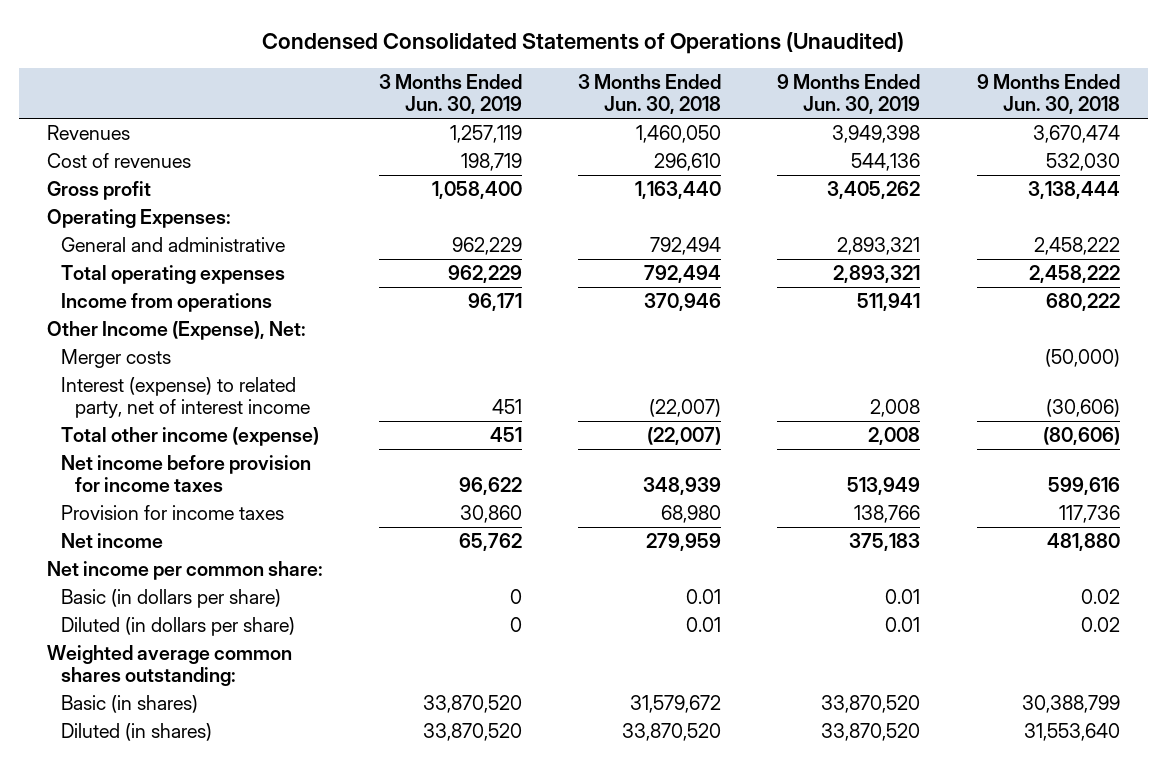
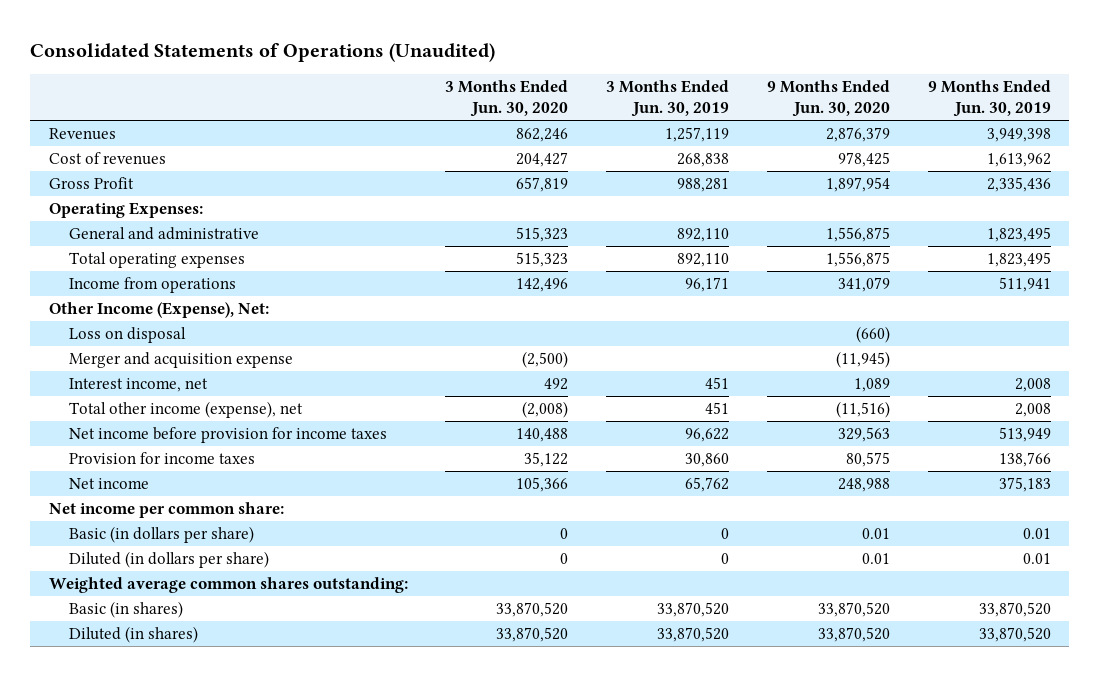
[262,31,905,54] Condensed Consolidated Statements of Operations (Unaudited) -> [29,42,495,62] Consolidated Statements of Operations (Unaudited)
[578,73,722,115] 3 Months Ended Jun. 30, 2018 -> none
[976,73,1120,115] 9 Months Ended Jun. 30, 2018 -> none
none -> [445,80,569,118] 3 Months Ended Jun. 30, 2020
none -> [766,80,890,118] 9 Months Ended Jun. 30, 2020
[460,152,522,171] 198,719 -> [677,153,730,168] 268,838
[851,152,921,171] 544,136 -> [986,153,1051,168] 1,613,962
[46,180,151,200] Gross profit -> [48,177,134,190] Gross Profit
[431,180,522,199] 1,058,400 -> [677,178,730,193] 988,281
[827,180,921,199] 3,405,262 -> [986,177,1051,193] 2,335,436
[451,236,522,255] 962,229 -> [677,228,730,243] 892,110
[837,236,921,255] 2,893,321 -> [986,227,1051,243] 1,823,495
[447,264,522,283] 962,229 -> [677,253,730,268] 892,110
[833,264,921,283] 2,893,321 -> [986,252,1051,268] 1,823,495
none -> [68,327,186,344] Loss on disposal
[60,348,171,368] Merger costs -> [68,352,293,369] Merger and acquisition expense
[60,376,310,419] Interest (expense) to related party, net of interest income -> [68,378,208,393] Interest income, net
[60,426,319,446] Total other income (expense) -> [68,401,303,419] Total other income (expense), net

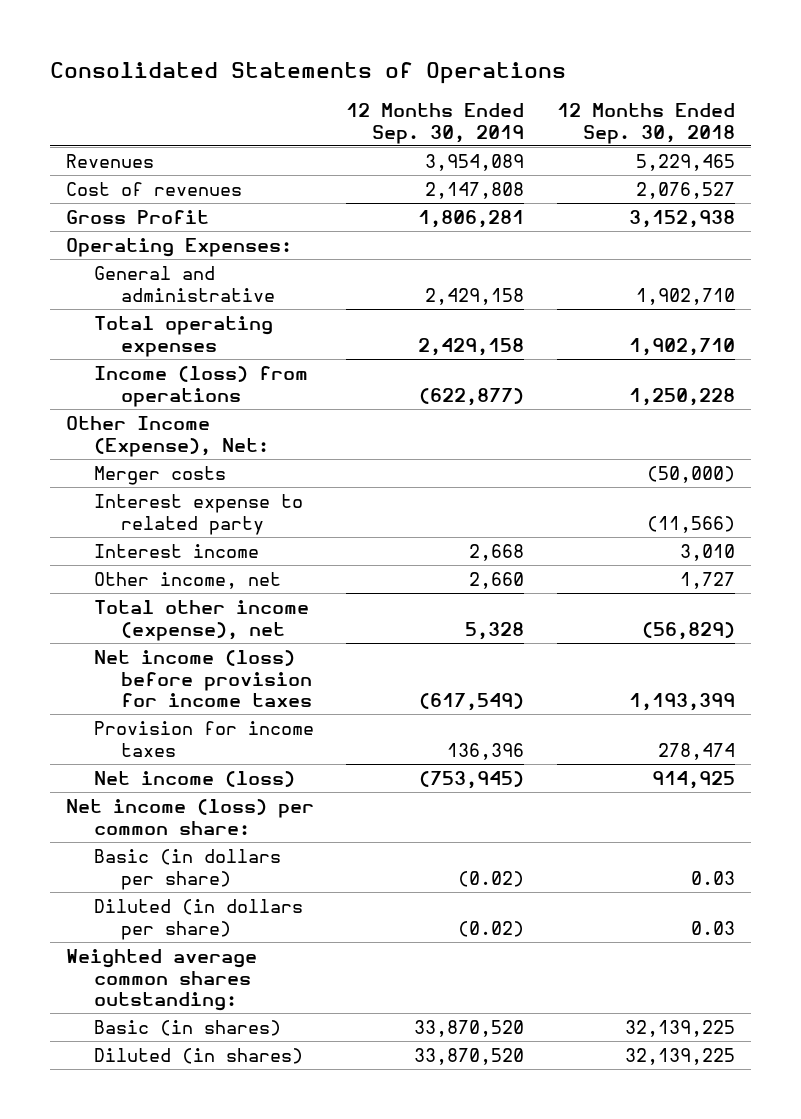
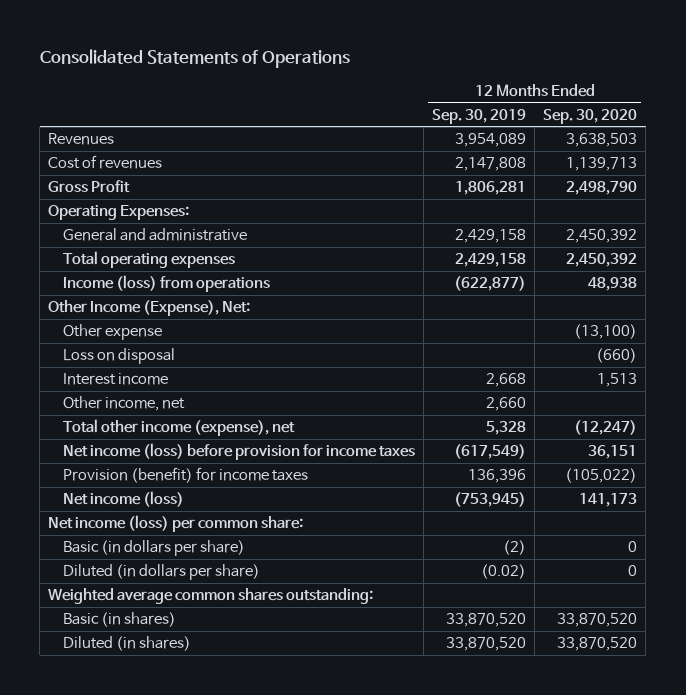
[556,103,735,144] 12 Months Ended Sep. 30, 2018 -> none
none -> [543,108,638,124] Sep. 30, 2020
[93,466,226,486] Merger costs -> none
[93,494,303,535] Interest expense to related party -> none
none -> [63,324,163,341] Other expense
none -> [63,348,176,365] Loss on disposal
[93,721,314,757] Provision for income taxes -> [63,467,309,484] Provision (benefit) for income taxes
[458,870,525,887] (0.02) -> [503,540,527,556] (2)

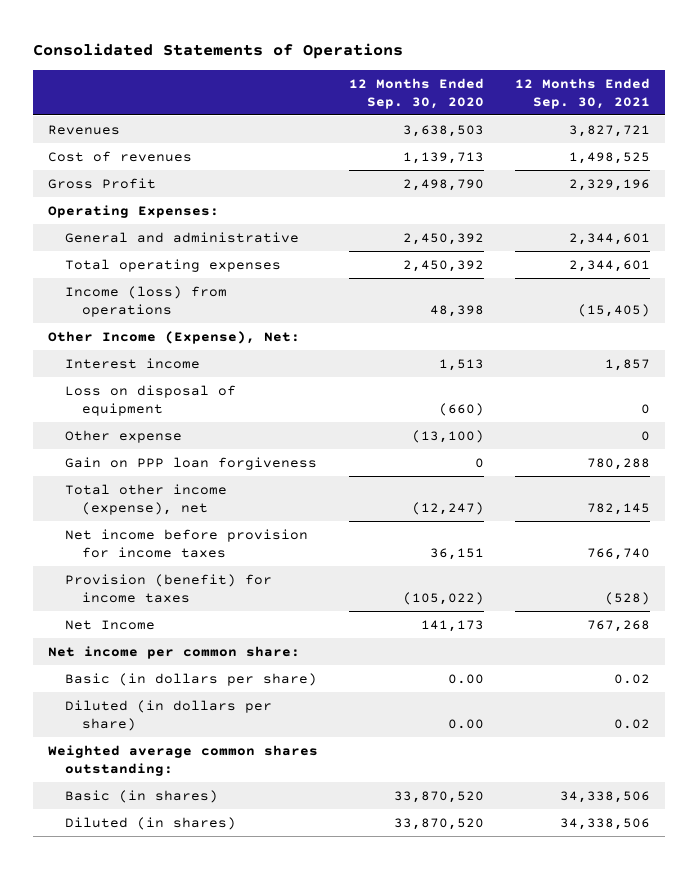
[432,108,527,124] Sep. 30, 2019 -> none
none -> [514,77,650,109] 12 Months Ended Sep. 30, 2021
[588,277,638,292] 48,938 -> [429,304,484,317] 48,398
[63,348,176,365] Loss on disposal -> none
[63,396,186,412] Other income, net -> none
none -> [64,384,236,416] Loss on disposal of equipment
[63,324,163,341] Other expense -> [64,429,182,443] Other expense
none -> [64,456,317,470] Gain on PPP loan forgiveness
[63,443,416,461] Net income (loss) before provision for income taxes -> [64,528,308,558] Net income before provision for income taxes
[63,491,185,508] Net income (loss) -> [64,619,155,630] Net Income
[48,515,304,533] Net income (loss) per common share: -> [48,645,301,659] Net income per common share:
[628,541,638,553] 0 -> [447,673,484,684] 0.00
[628,565,638,577] 0 -> [447,718,484,729] 0.00

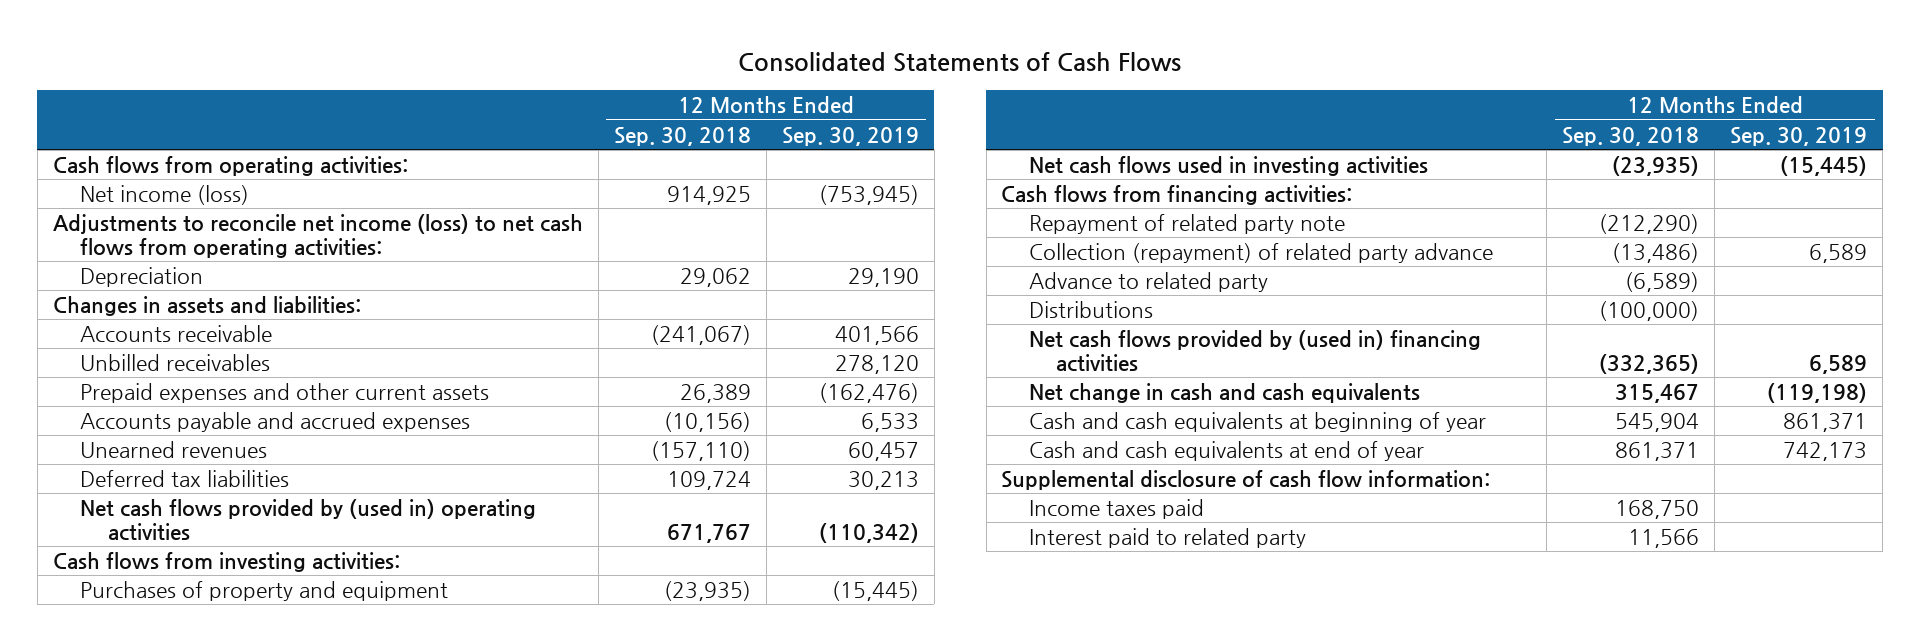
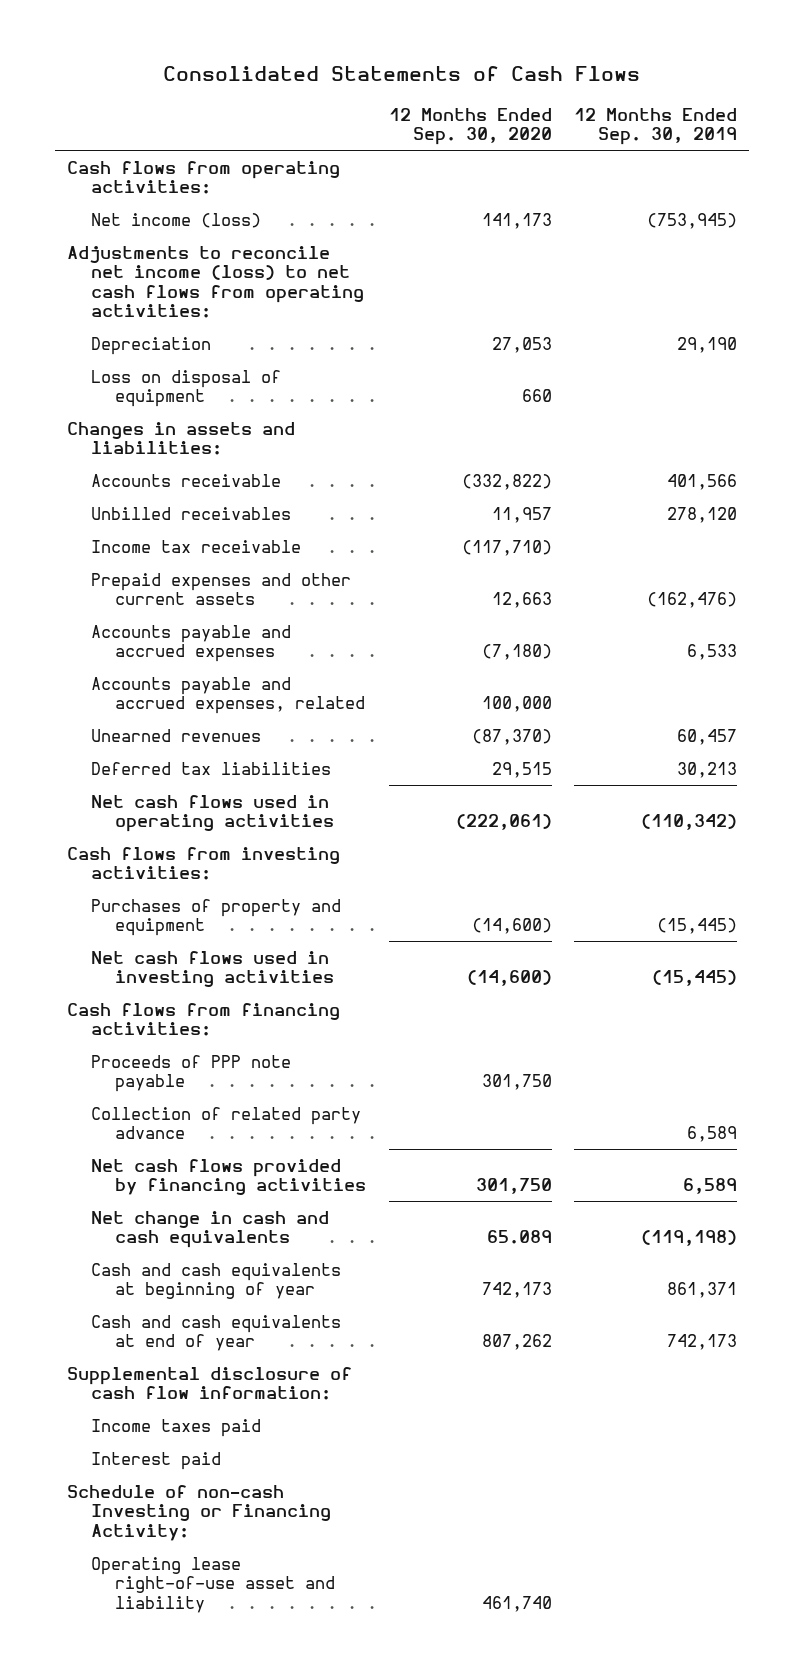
[613,126,751,146] Sep. 30, 2018 -> none
none -> [388,107,552,146] 12 Months Ended Sep. 30, 2020
none -> [90,369,281,408] Loss on disposal of equipment
none -> [90,539,301,553] Income tax receivable
none -> [90,676,366,715] Accounts payable and accrued expenses, related
[80,498,537,541] Net cash flows provided by (used in) operating activities -> [90,794,335,833] Net cash flows used in operating activities
[1028,213,1345,234] Repayment of related party note -> none
[1028,271,1268,292] Advance to related party -> none
[1028,300,1153,318] Distributions -> none
none -> [90,1054,291,1093] Proceeds of PPP note payable
[1028,242,1493,263] Collection (repayment) of related party advance -> [90,1106,361,1140] Collection of related party advance
[1028,329,1481,372] Net cash flows provided by (used in) financing activities -> [90,1158,367,1196] Net cash flows provided by financing activities
[1028,527,1306,548] Interest paid to related party -> [90,1451,221,1470] Interest paid
none -> [66,1484,331,1541] Schedule of non-cash Investing or Financing Activity:
none -> [90,1556,336,1613] Operating lease right-of-use asset and liability

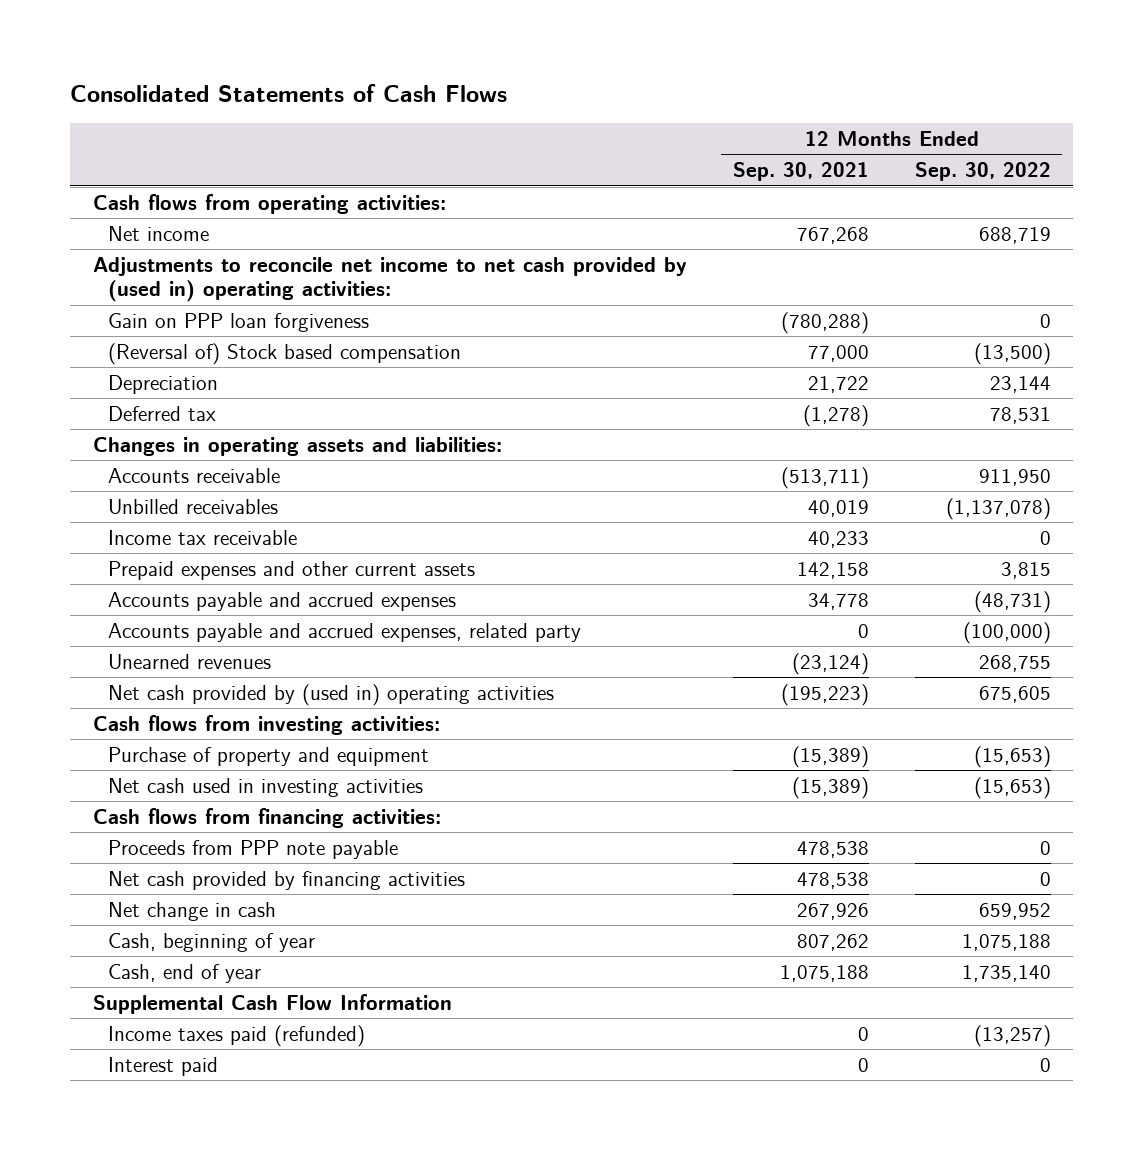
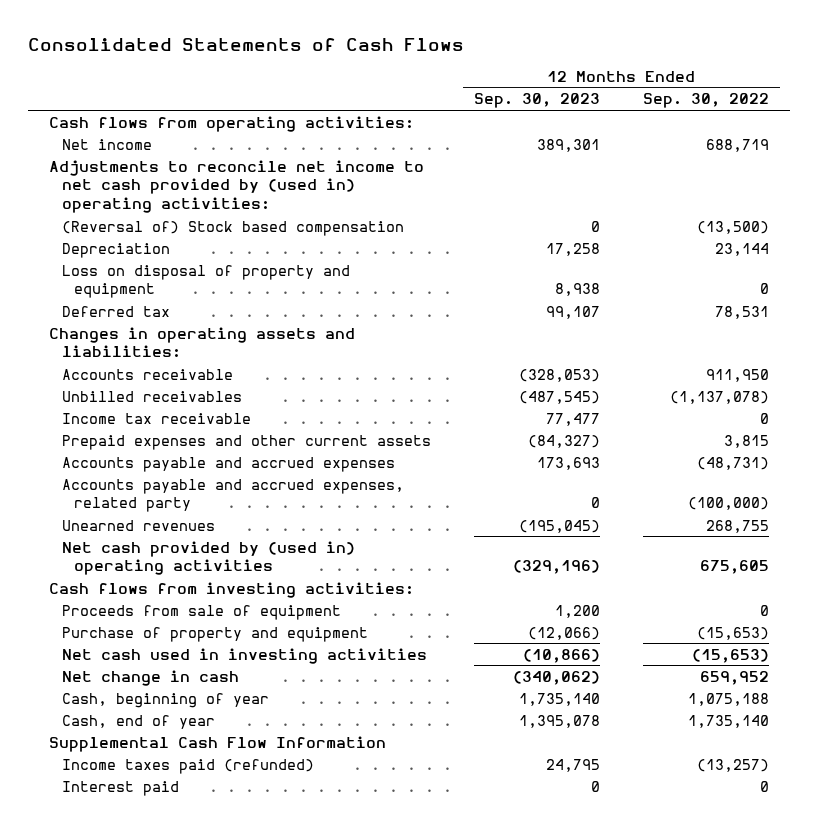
[732,162,869,182] Sep. 30, 2021 -> none
none -> [473,93,600,109] Sep. 30, 2023
[108,312,370,332] Gain on PPP loan forgiveness -> none
none -> [61,264,350,299] Loss on disposal of property and equipment
none -> [61,604,341,620] Proceeds from sale of equipment
[92,807,441,828] Cash flows from financing activities: -> none
[108,839,399,859] Proceeds from PPP note payable -> none
[108,870,466,890] Net cash provided by financing activities -> none

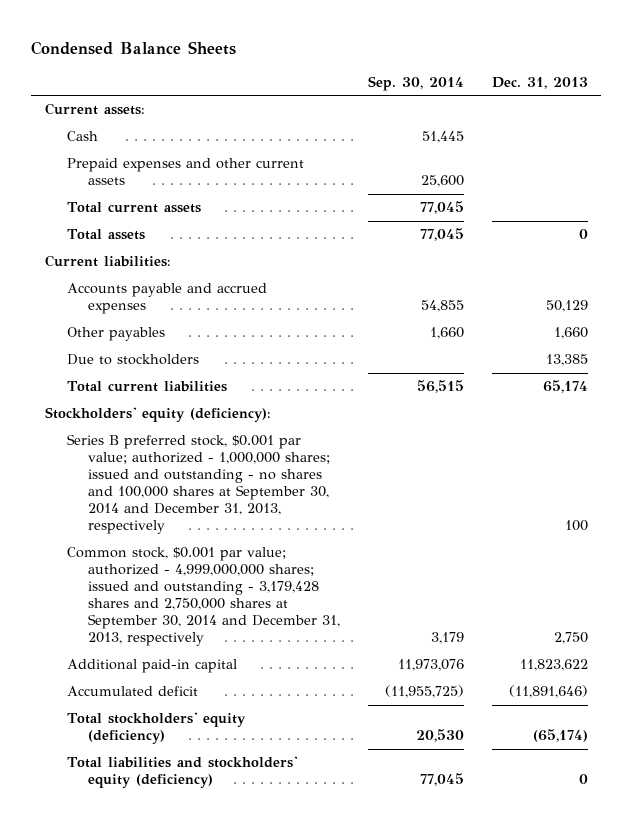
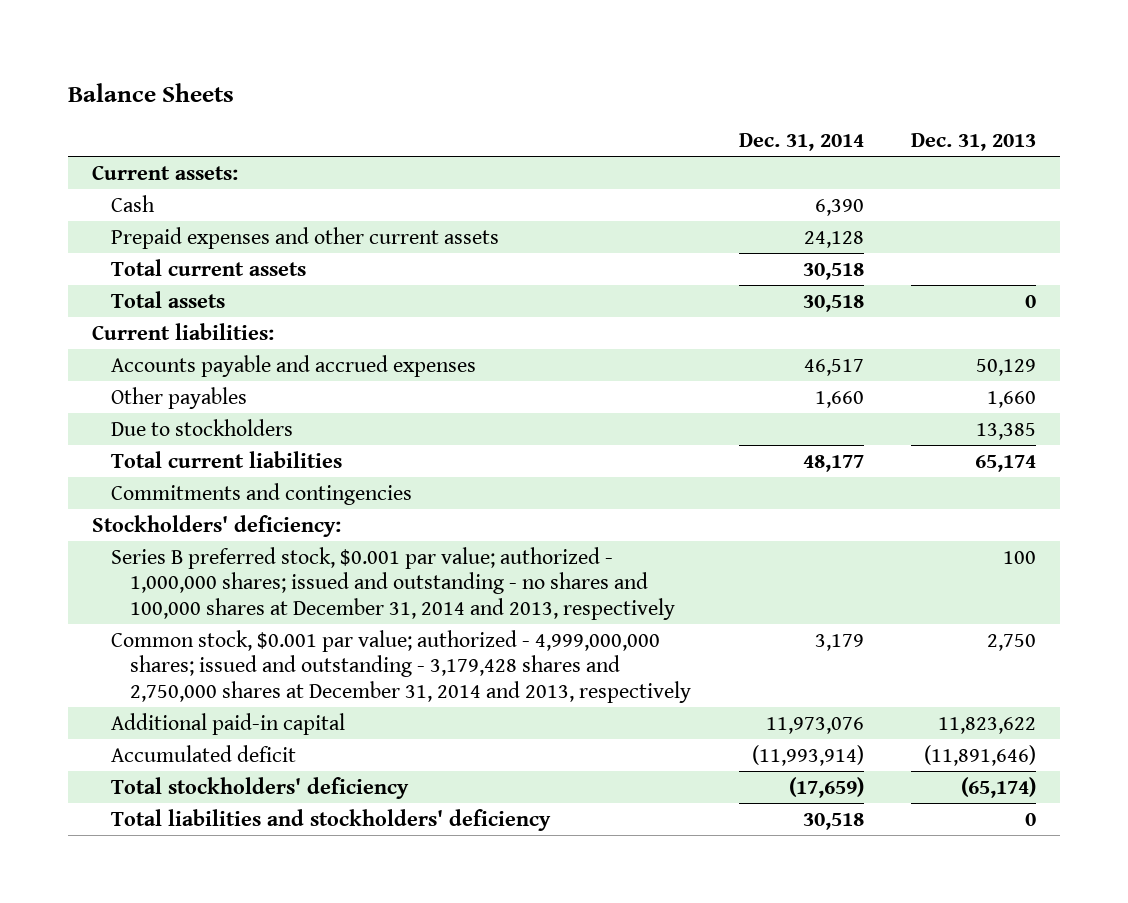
[31,40,237,55] Condensed Balance Sheets -> [67,82,234,102] Balance Sheets
[367,75,464,91] Sep. 30, 2014 -> none
none -> [738,132,864,151] Dec. 31, 2014
none -> [110,483,412,506] Commitments and contingencies
[45,407,272,423] Stockholders' equity (deficiency): -> [91,515,341,538] Stockholders' deficiency:
[66,434,331,535] Series B preferred stock, $0.001 par value; authorized - 1,000,000 shares; issued and outstanding - no shares and 100,000 shares at September 30, 2014 and December 31, 2013, respectively -> [110,547,675,620] Series B preferred stock, $0.001 par value; authorized - 1,000,000 shares; issued and outstanding - no shares and 100,000 shares at December 31, 2014 and 2013, respectively
[66,547,341,647] Common stock, $0.001 par value; authorized - 4,999,000,000 shares; issued and outstanding - 3,179,428 shares and 2,750,000 shares at September 30, 2014 and December 31, 2013, respectively -> [110,630,691,703] Common stock, $0.001 par value; authorized - 4,999,000,000 shares; issued and outstanding - 3,179,428 shares and 2,750,000 shares at December 31, 2014 and 2013, respectively
[66,712,246,745] Total stockholders' equity (deficiency) -> [110,777,409,800] Total stockholders' deficiency
[66,756,298,789] Total liabilities and stockholders' equity (deficiency) -> [110,809,551,832] Total liabilities and stockholders' deficiency

